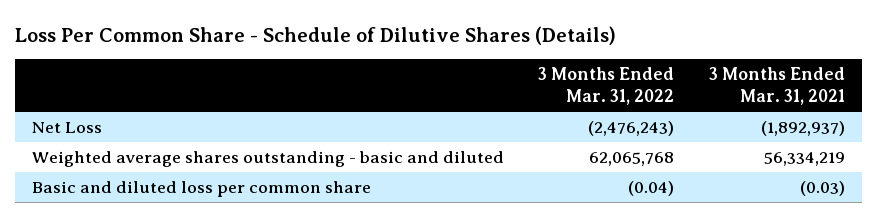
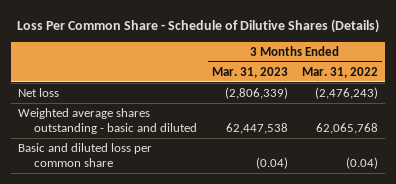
[708,67,845,106] 3 Months Ended Mar. 31, 2021 -> none
none -> [211,66,288,78] Mar. 31, 2023
[31,122,102,134] Net Loss -> [17,87,59,97] Net loss

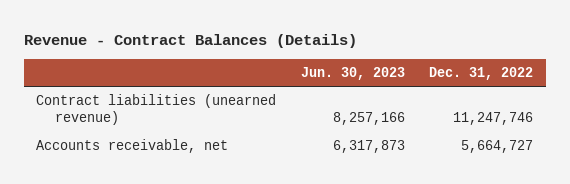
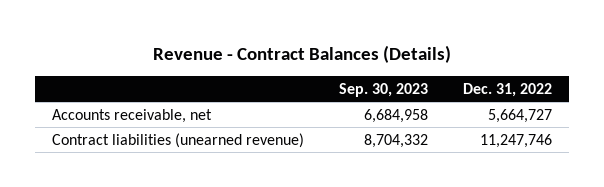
[300,66,405,80] Jun. 30, 2023 -> none
none -> [338,82,428,97] Sep. 30, 2023
[36,94,277,126] Contract liabilities (unearned revenue) -> [51,132,304,148] Contract liabilities (unearned revenue)

